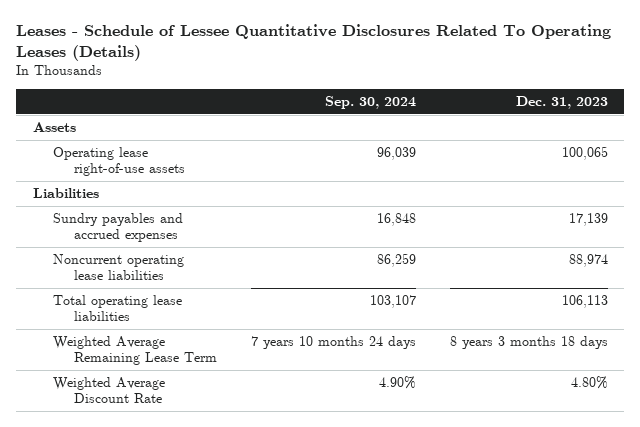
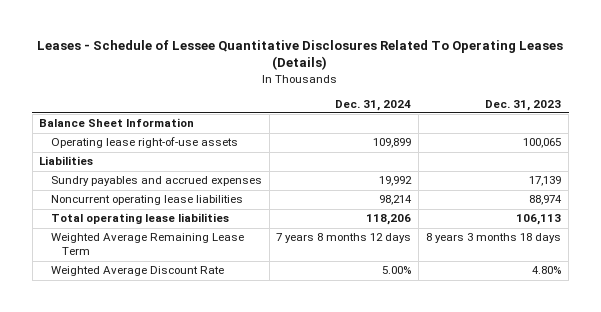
[324,95,416,109] Sep. 30, 2024 -> none
none -> [335,99,412,111] Dec. 31, 2024
[32,122,76,133] Assets -> [39,118,195,128] Balance Sheet Information

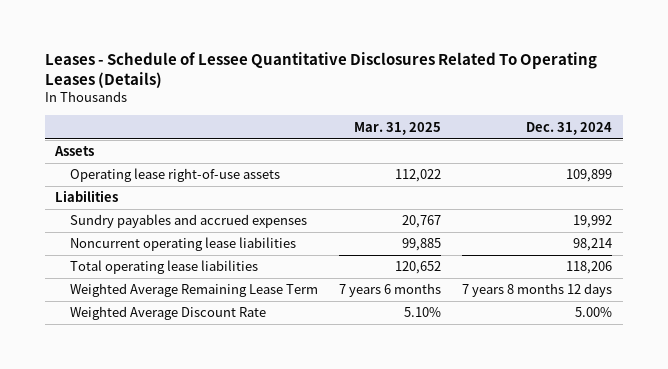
[485,99,562,111] Dec. 31, 2023 -> none
none -> [354,121,442,135] Mar. 31, 2025
[39,118,195,128] Balance Sheet Information -> [54,146,95,157] Assets

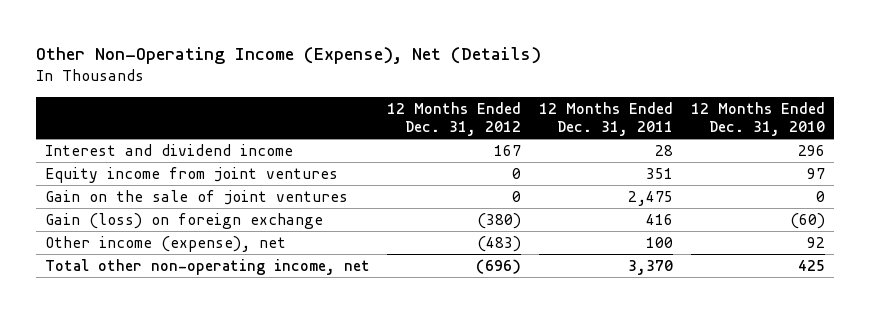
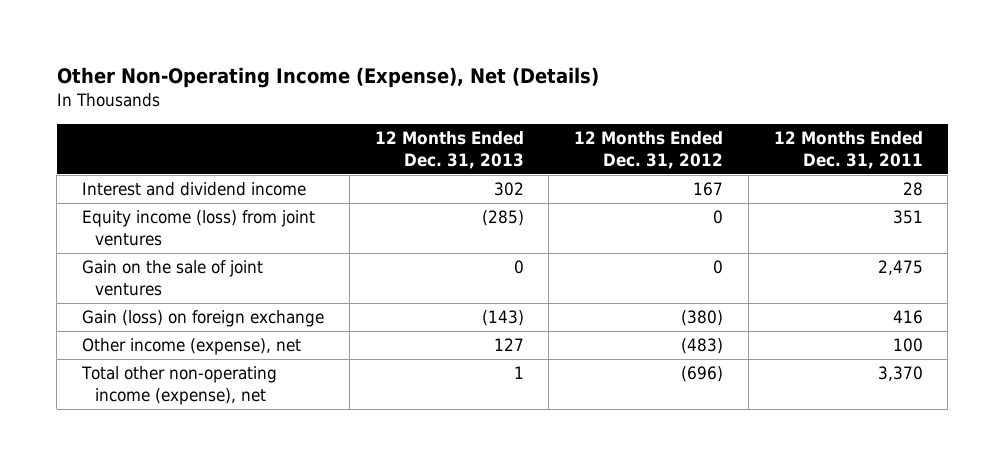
[691,101,826,136] 12 Months Ended Dec. 31, 2010 -> none
none -> [374,130,524,169] 12 Months Ended Dec. 31, 2013
[44,166,338,183] Equity income from joint ventures -> [81,210,315,247] Equity income (loss) from joint ventures
[44,258,370,275] Total other non-operating income, net -> [80,366,277,406] Total other non-operating income (expense), net

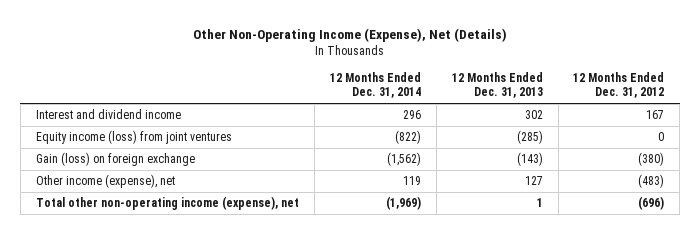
[773,130,923,169] 12 Months Ended Dec. 31, 2011 -> none
none -> [329,71,421,99] 12 Months Ended Dec. 31, 2014
[81,260,263,297] Gain on the sale of joint ventures -> none

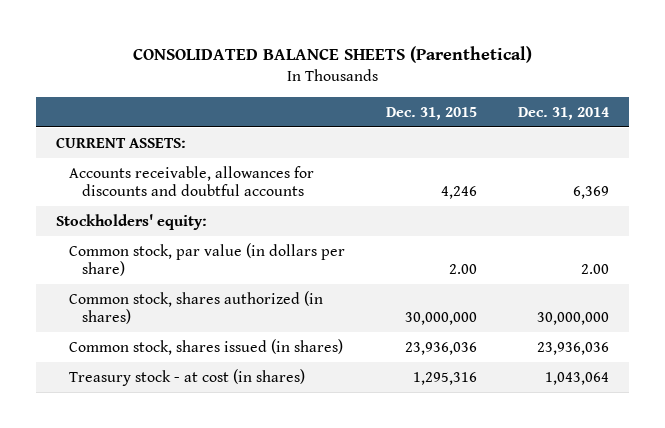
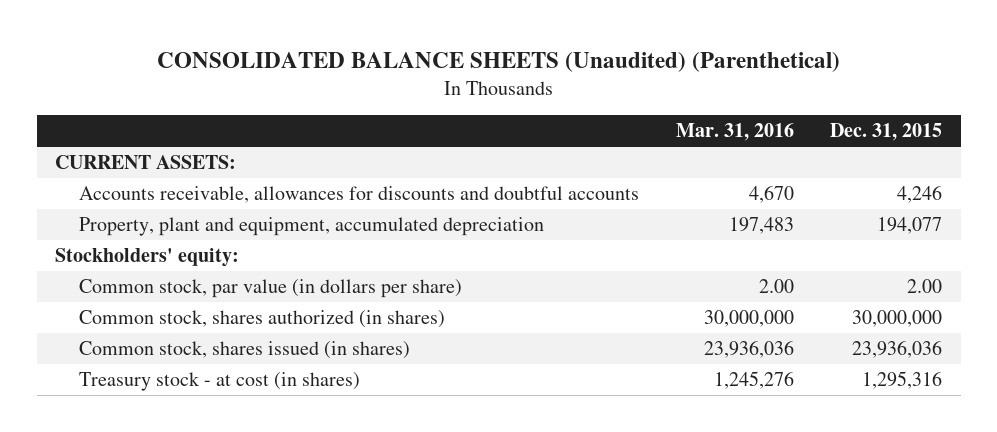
[132,46,532,64] CONSOLIDATED BALANCE SHEETS (Parenthetical) -> [156,51,840,72] CONSOLIDATED BALANCE SHEETS (Unaudited) (Parenthetical)
[517,106,609,120] Dec. 31, 2014 -> none
none -> [675,123,794,142] Mar. 31, 2016
none -> [78,217,544,237] Property, plant and equipment, accumulated depreciation

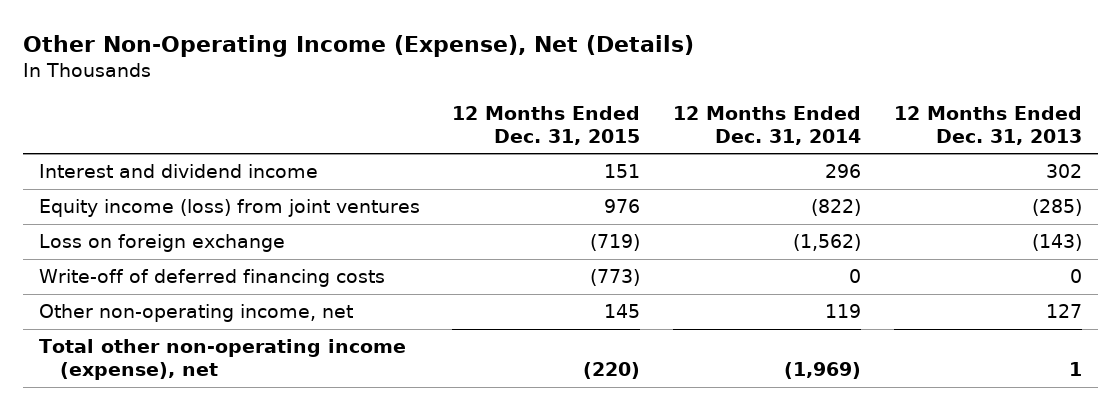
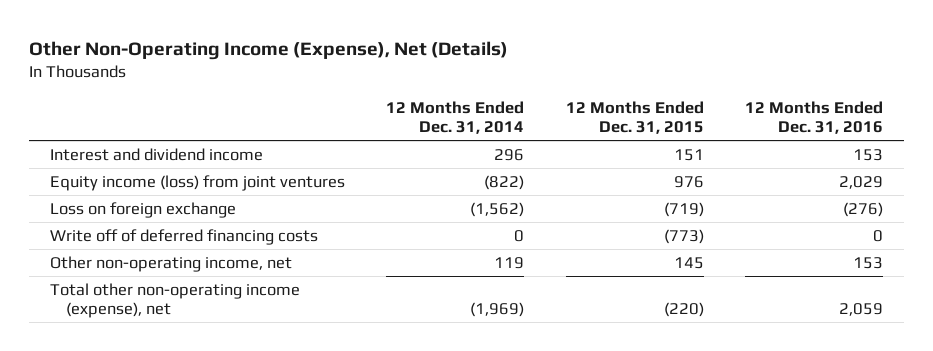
[893,105,1082,145] 12 Months Ended Dec. 31, 2013 -> none
none -> [745,100,884,135] 12 Months Ended Dec. 31, 2016
[38,269,385,288] Write-off of deferred financing costs -> [50,228,319,245] Write off of deferred financing costs

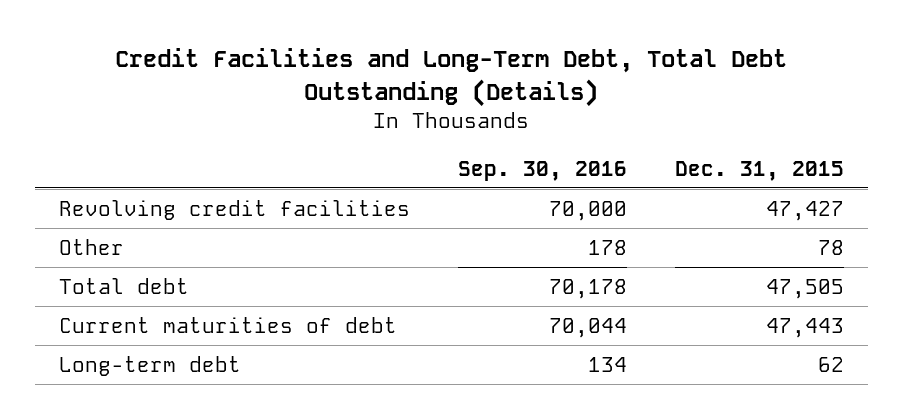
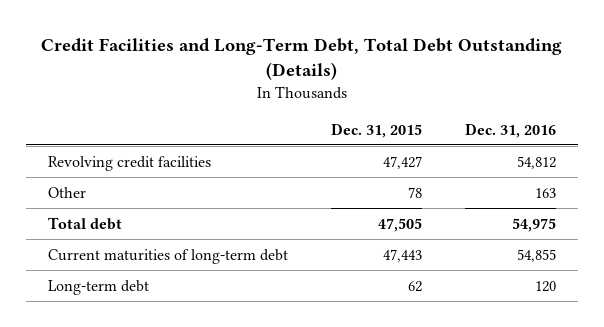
[457,160,627,181] Sep. 30, 2016 -> none
none -> [465,122,557,138] Dec. 31, 2016
[58,316,397,333] Current maturities of debt -> [47,248,288,264] Current maturities of long-term debt

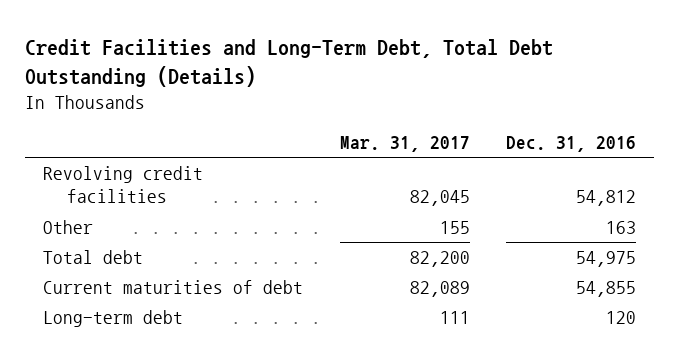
[330,122,422,138] Dec. 31, 2015 -> none
none -> [339,135,470,152] Mar. 31, 2017
[47,248,288,264] Current maturities of long-term debt -> [43,280,304,295] Current maturities of debt

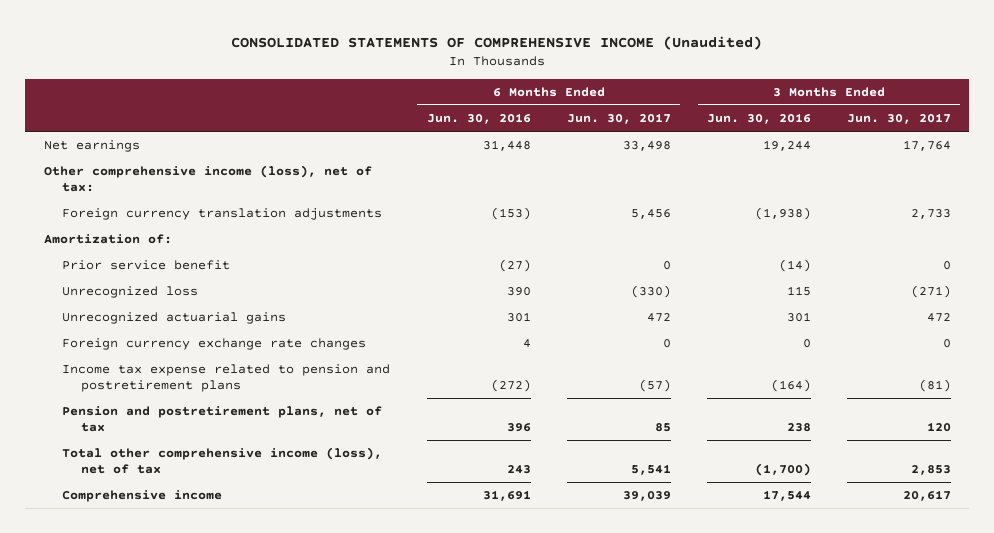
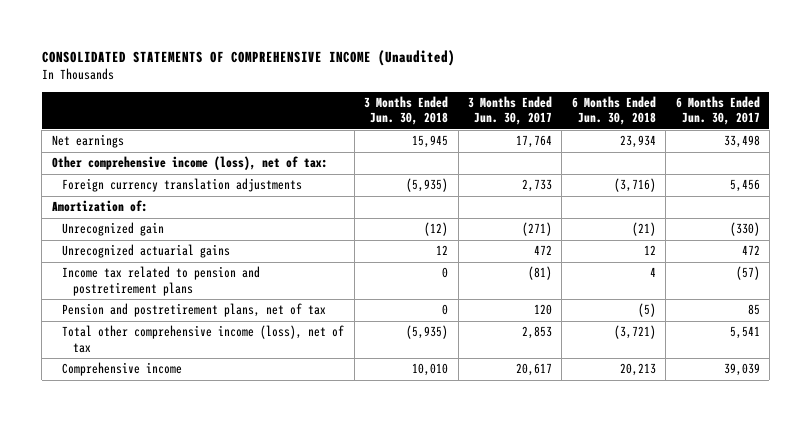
[426,113,531,125] Jun. 30, 2016 -> none
[706,113,811,125] Jun. 30, 2016 -> none
none -> [364,95,449,126] 3 Months Ended Jun. 30, 2018
none -> [571,95,656,126] 6 Months Ended Jun. 30, 2018
[62,260,231,271] Prior service benefit -> none
[62,286,199,299] Unrecognized loss -> [62,222,165,237] Unrecognized gain
[62,338,367,351] Foreign currency exchange rate changes -> none
[62,364,391,393] Income tax expense related to pension and postretirement plans -> [62,266,261,296] Income tax related to pension and postretirement plans

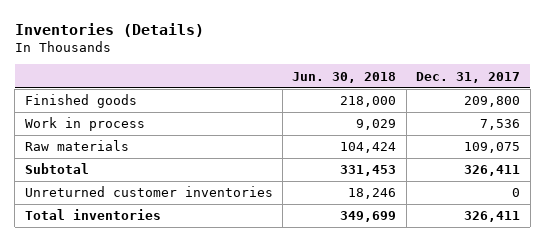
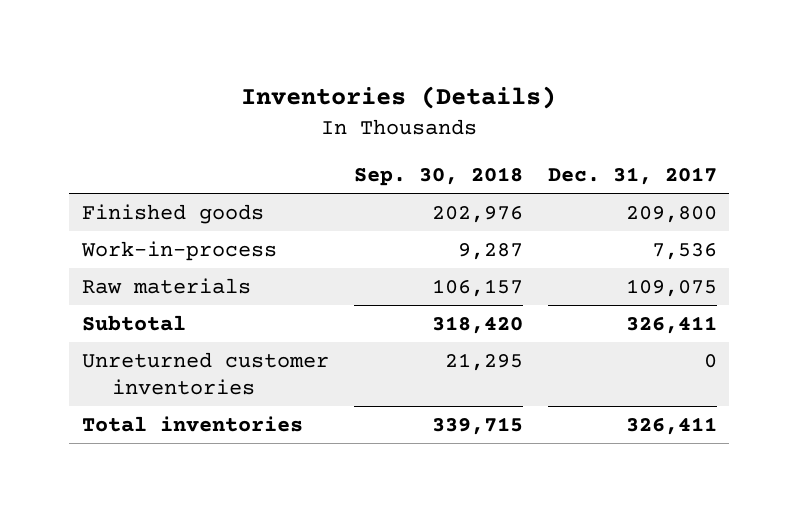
[292,71,397,83] Jun. 30, 2018 -> none
none -> [353,166,523,186] Sep. 30, 2018
[24,117,145,132] Work in process -> [80,241,277,262] Work-in-process

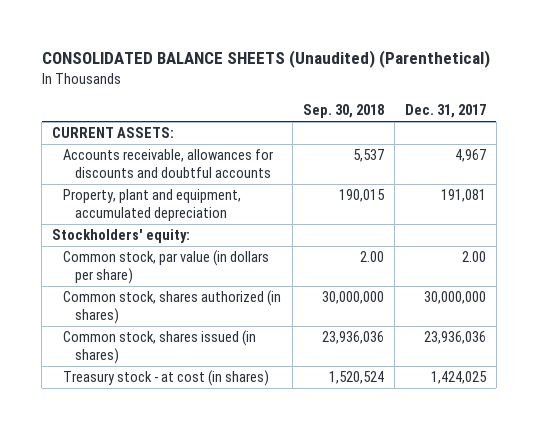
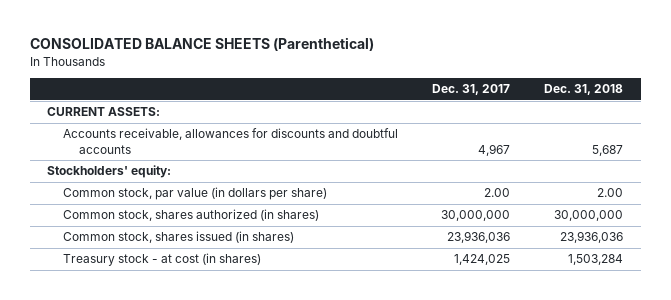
[41,50,490,69] CONSOLIDATED BALANCE SHEETS (Unaudited) (Parenthetical) -> [30,37,375,52] CONSOLIDATED BALANCE SHEETS (Parenthetical)
[302,104,384,119] Sep. 30, 2018 -> none
none -> [544,84,624,96] Dec. 31, 2018
[63,189,242,221] Property, plant and equipment, accumulated depreciation -> none

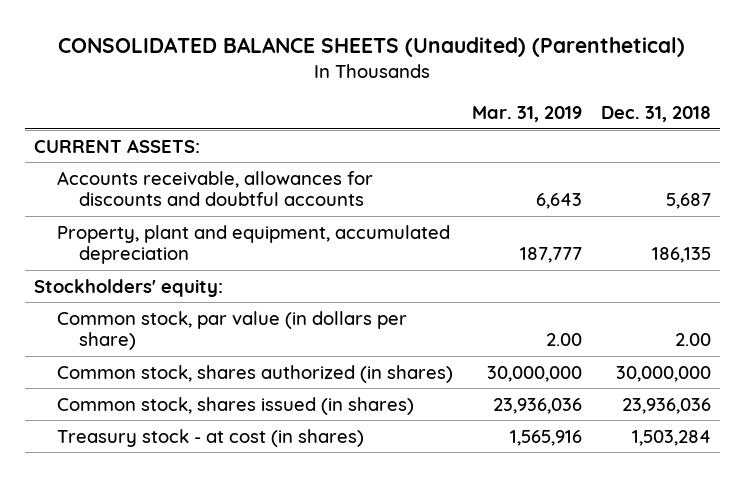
[30,37,375,52] CONSOLIDATED BALANCE SHEETS (Parenthetical) -> [58,37,686,58] CONSOLIDATED BALANCE SHEETS (Unaudited) (Parenthetical)
[432,84,511,96] Dec. 31, 2017 -> none
none -> [471,106,582,123] Mar. 31, 2019
none -> [56,224,450,265] Property, plant and equipment, accumulated depreciation

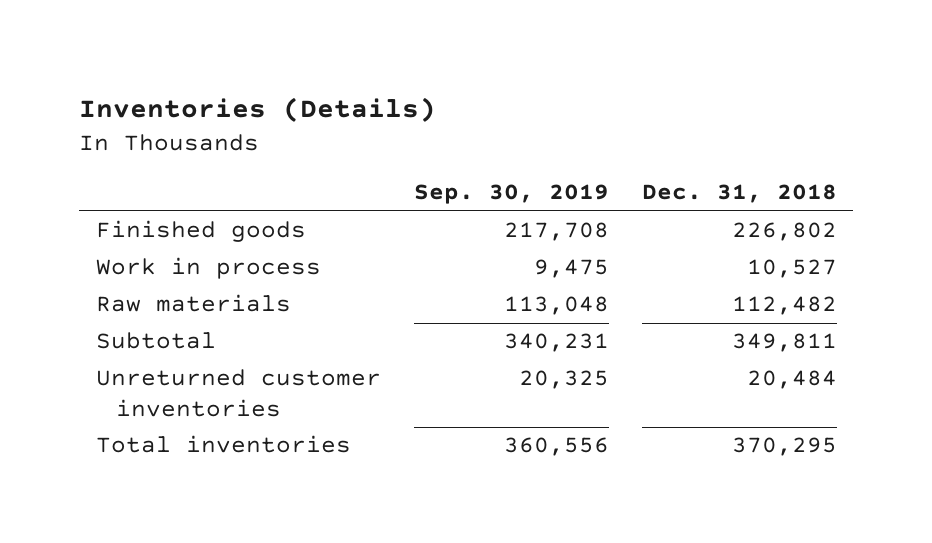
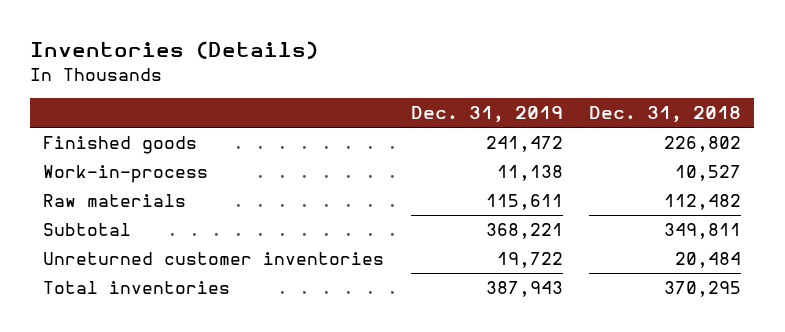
[413,184,609,205] Sep. 30, 2019 -> none
none -> [410,106,563,124] Dec. 31, 2019
[95,257,321,280] Work in process -> [43,165,209,184] Work-in-process

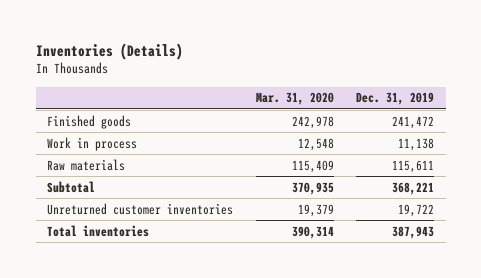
[589,106,742,124] Dec. 31, 2018 -> none
none -> [255,92,334,106] Mar. 31, 2020
[43,165,209,184] Work-in-process -> [46,136,137,151] Work in process

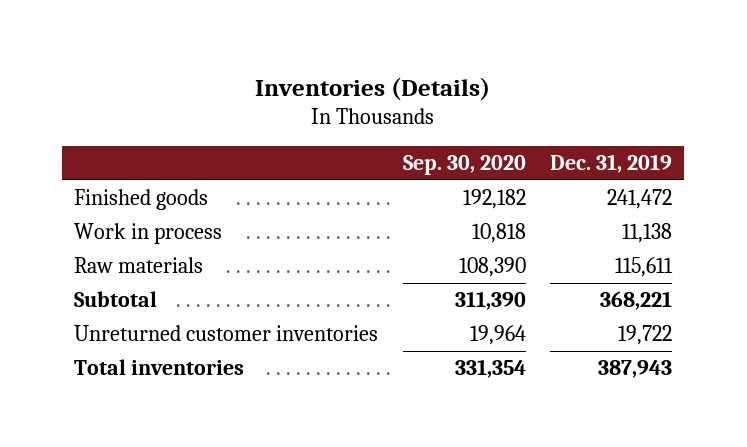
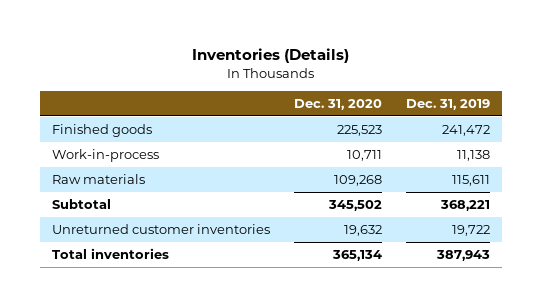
[402,154,526,175] Sep. 30, 2020 -> none
none -> [293,99,382,111] Dec. 31, 2020
[74,223,223,245] Work in process -> [51,149,159,163] Work-in-process

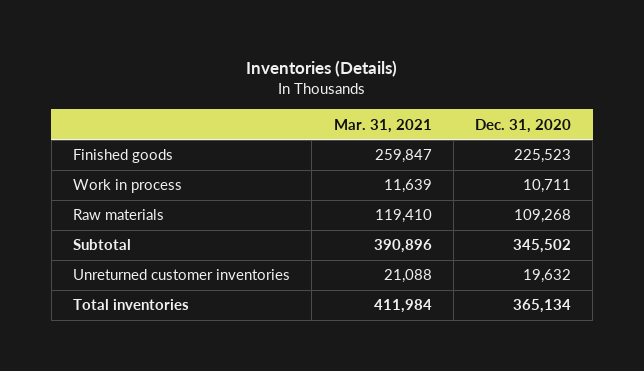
[406,99,491,111] Dec. 31, 2019 -> none
none -> [333,118,432,133] Mar. 31, 2021
[51,149,159,163] Work-in-process -> [73,179,183,194] Work in process

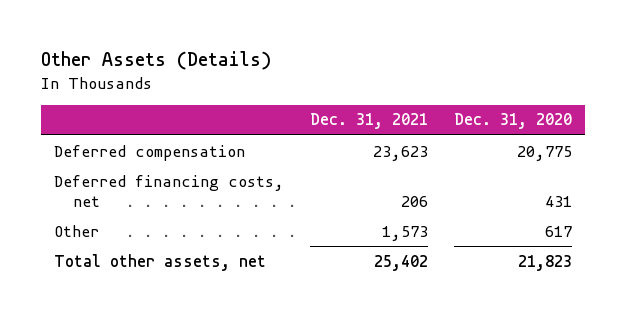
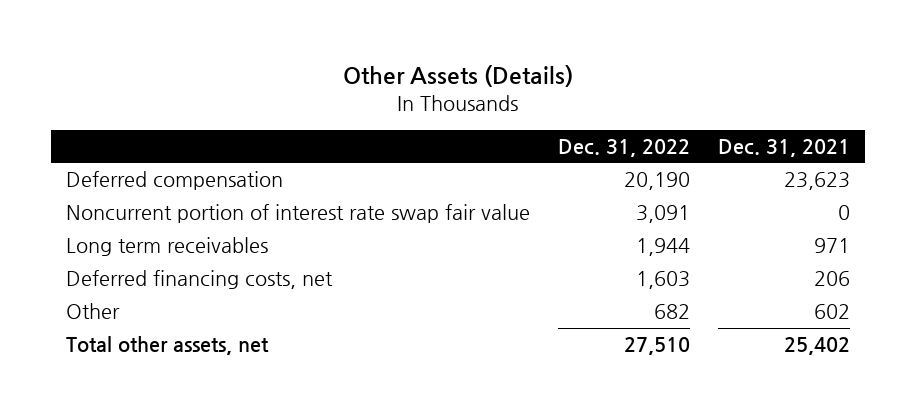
[454,113,573,130] Dec. 31, 2020 -> none
none -> [557,139,690,158] Dec. 31, 2022
none -> [65,204,530,224] Noncurrent portion of interest rate swap fair value
none -> [65,237,268,257] Long term receivables
[382,225,429,241] 1,573 -> [814,304,851,320] 602

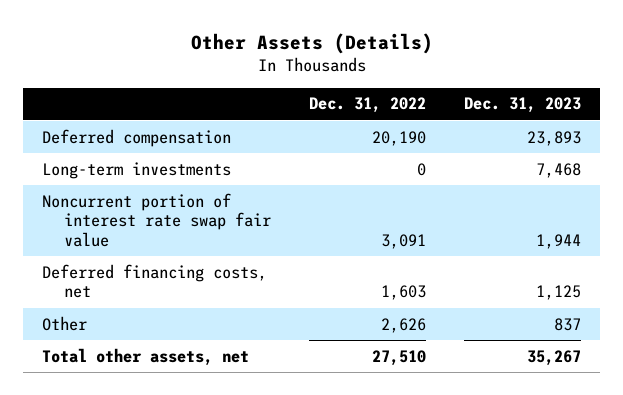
[718,139,851,158] Dec. 31, 2021 -> none
none -> [463,97,581,114] Dec. 31, 2023
none -> [42,161,232,179] Long-term investments
[65,237,268,257] Long term receivables -> none
[653,304,690,320] 682 -> [381,317,427,333] 2,626

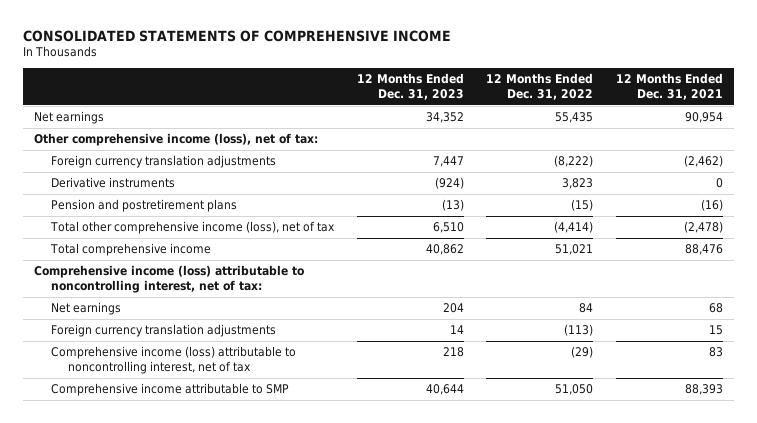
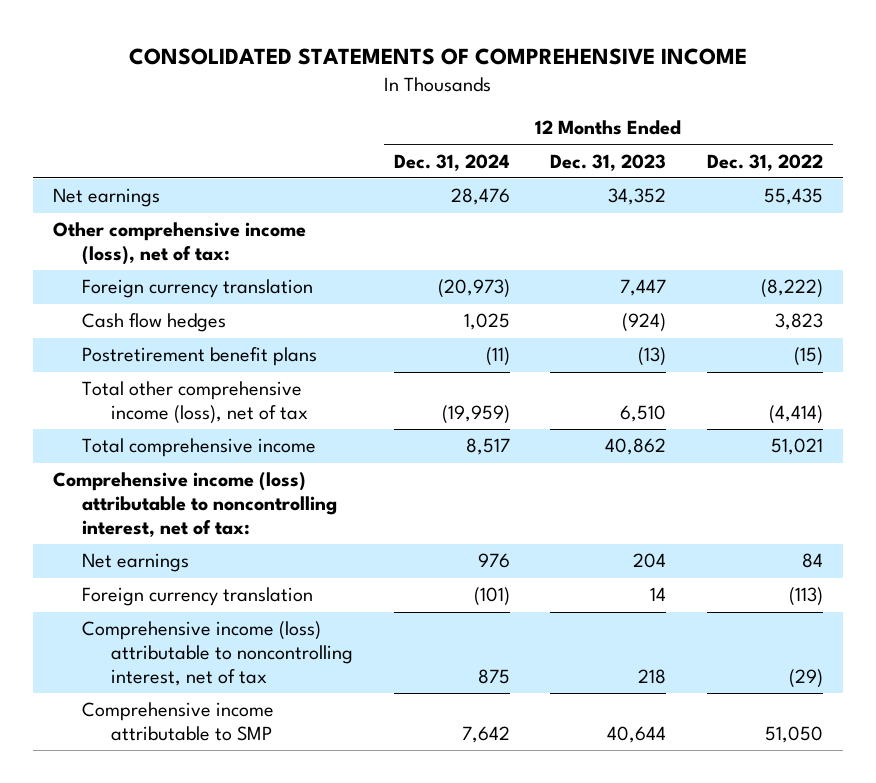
[615,73,723,101] 12 Months Ended Dec. 31, 2021 -> none
none -> [393,153,510,171] Dec. 31, 2024
[51,155,277,169] Foreign currency translation adjustments -> [82,279,314,299] Foreign currency translation
[51,177,176,189] Derivative instruments -> [82,313,227,333] Cash flow hedges
[51,199,238,213] Pension and postretirement plans -> [82,347,318,367] Postretirement benefit plans
[51,324,277,338] Foreign currency translation adjustments -> [82,587,314,607] Foreign currency translation

